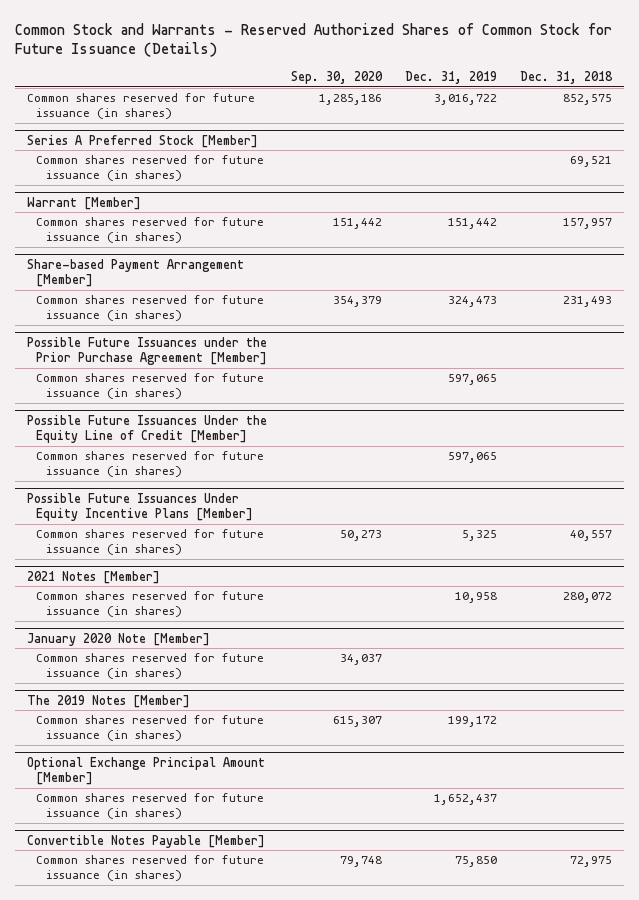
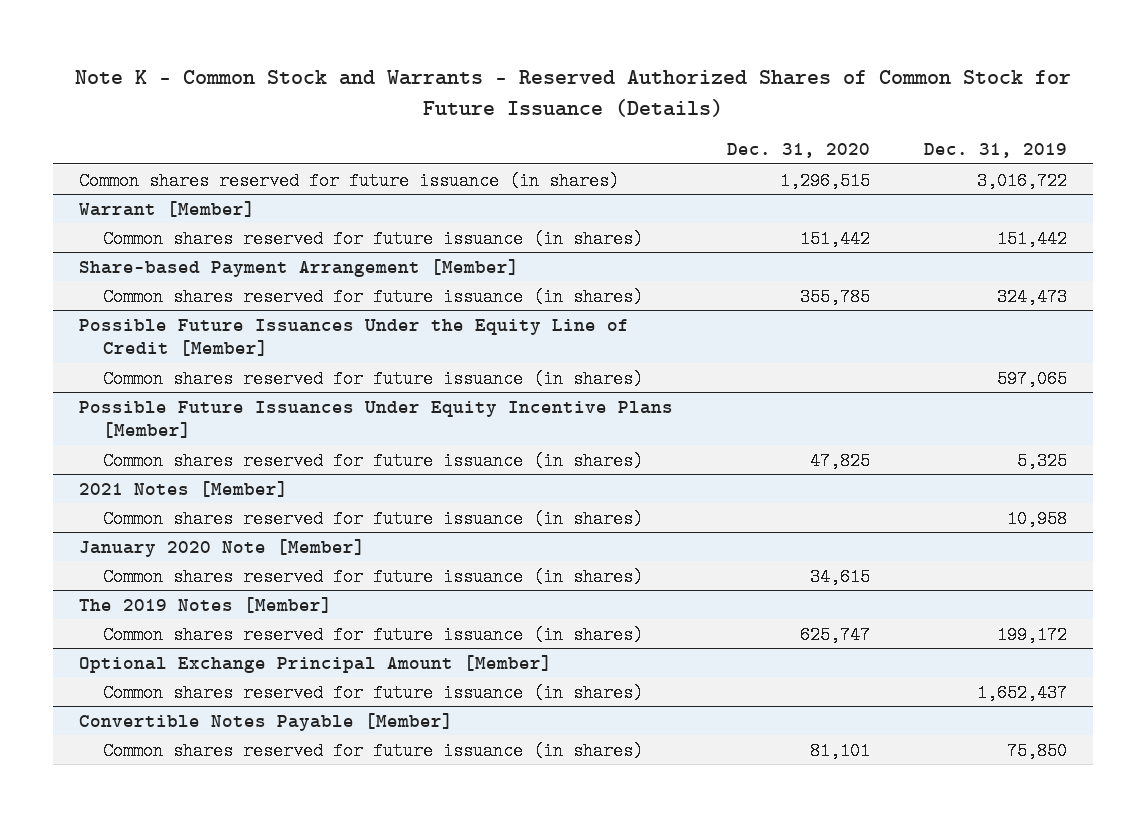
[14,22,612,58] Common Stock and Warrants - Reserved Authorized Shares of Common Stock for Future Issuance (Details) -> [74,69,1071,117] Note K - Common Stock and Warrants - Reserved Authorized Shares of Common Stock for Future Issuance (Details)
[290,71,383,85] Sep. 30, 2020 -> none
[519,71,613,85] Dec. 31, 2018 -> none
none -> [726,143,870,159] Dec. 31, 2020
[26,134,258,148] Series A Preferred Stock [Member] -> none
[36,155,265,182] Common shares reserved for future issuance (in shares) -> none
[26,336,268,366] Possible Future Issuances under the Prior Purchase Agreement [Member] -> none
[36,373,265,400] Common shares reserved for future issuance (in shares) -> none

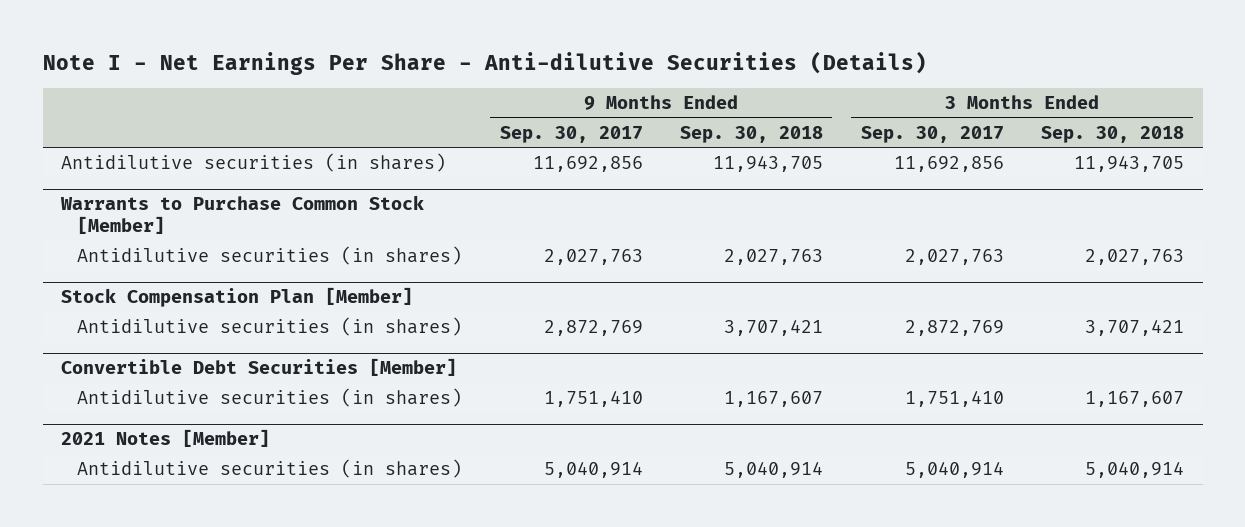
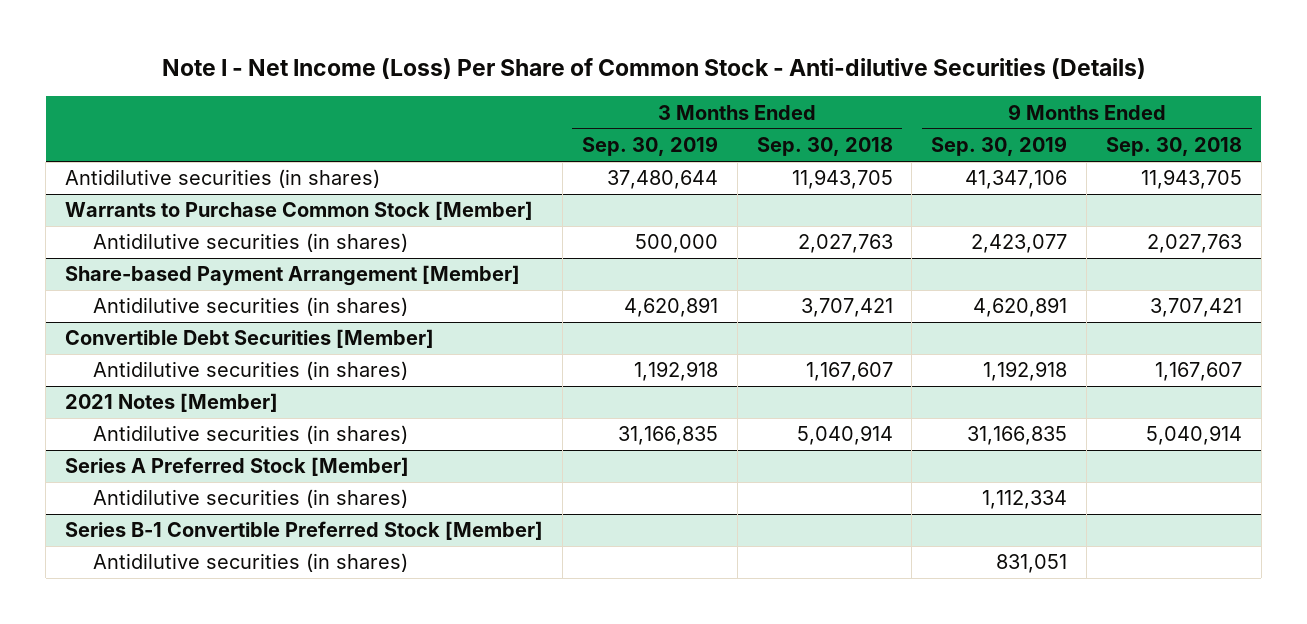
[42,51,927,76] Note I - Net Earnings Per Share - Anti-dilutive Securities (Details) -> [161,58,1146,80] Note I - Net Income (Loss) Per Share of Common Stock - Anti-dilutive Securities (Details)
[499,125,643,143] Sep. 30, 2017 -> none
[860,125,1004,143] Sep. 30, 2017 -> none
none -> [581,136,718,157] Sep. 30, 2019
none -> [931,136,1068,157] Sep. 30, 2019
[61,287,414,308] Stock Compensation Plan [Member] -> [64,265,520,287] Share-based Payment Arrangement [Member]
none -> [64,457,409,477] Series A Preferred Stock [Member]
none -> [93,489,409,509] Antidilutive securities (in shares)
none -> [64,521,543,541] Series B-1 Convertible Preferred Stock [Member]
none -> [93,553,409,573] Antidilutive securities (in shares)

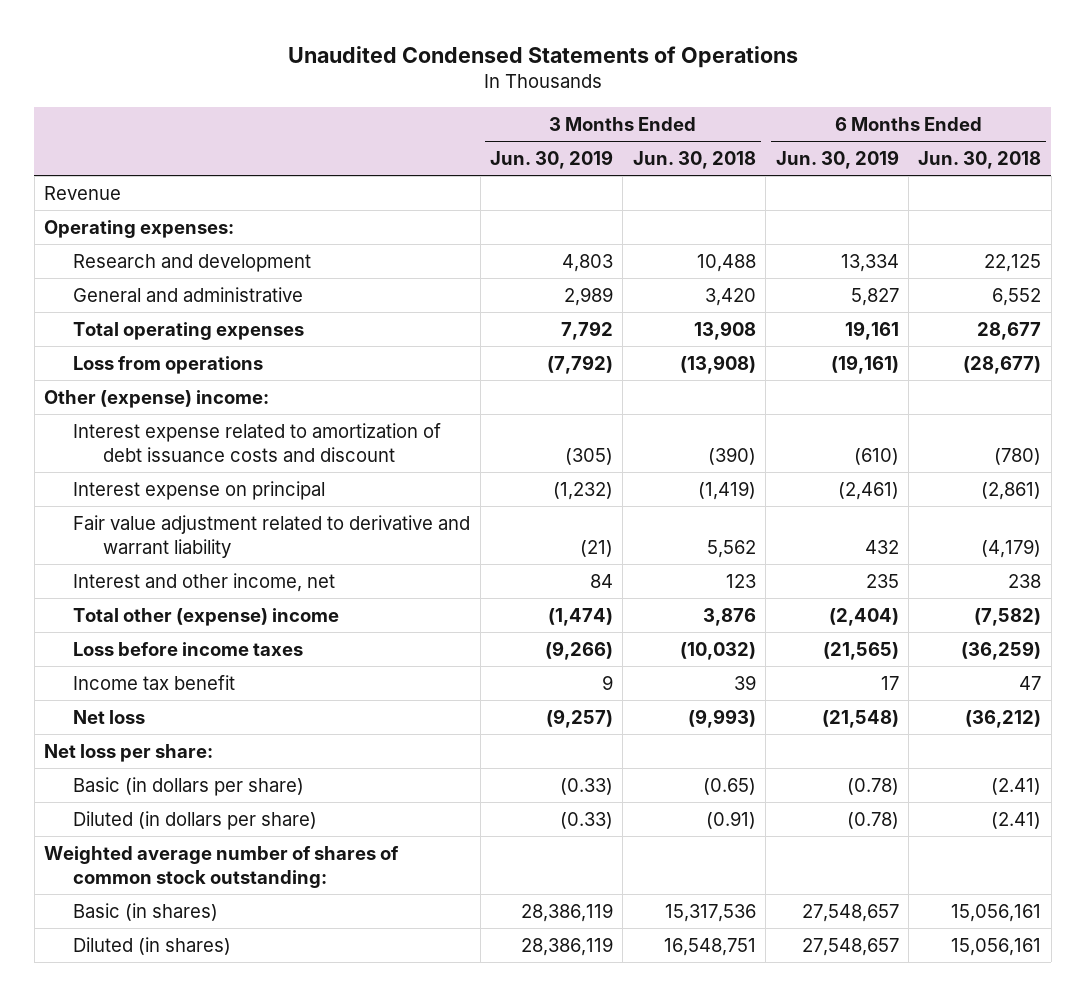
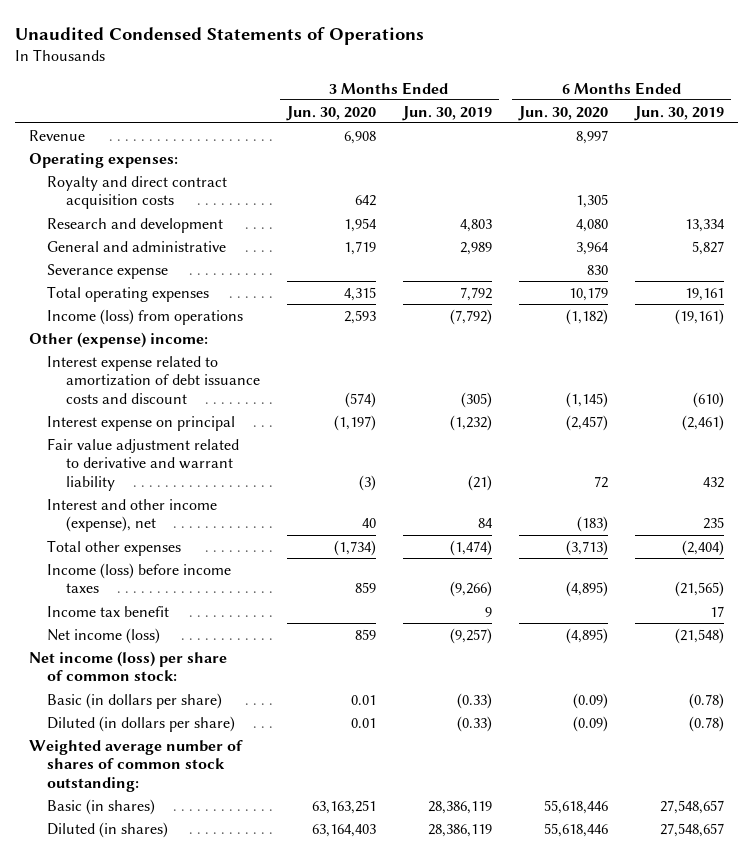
[632,151,756,170] Jun. 30, 2018 -> none
[918,151,1042,170] Jun. 30, 2018 -> none
none -> [285,105,376,121] Jun. 30, 2020
none -> [518,105,609,121] Jun. 30, 2020
none -> [47,175,228,210] Royalty and direct contract acquisition costs
none -> [47,263,169,279] Severance expense
[73,355,264,374] Loss from operations -> [47,308,244,325] Income (loss) from operations
[73,572,336,592] Interest and other income, net -> [47,498,218,533] Interest and other income (expense), net
[73,607,340,626] Total other (expense) income -> [47,539,182,556] Total other expenses
[73,641,304,656] Loss before income taxes -> [47,562,232,594] Income (loss) before income taxes
[73,709,146,724] Net loss -> [47,627,161,644] Net income (loss)
[43,743,213,762] Net loss per share: -> [28,650,227,682] Net income (loss) per share of common stock:

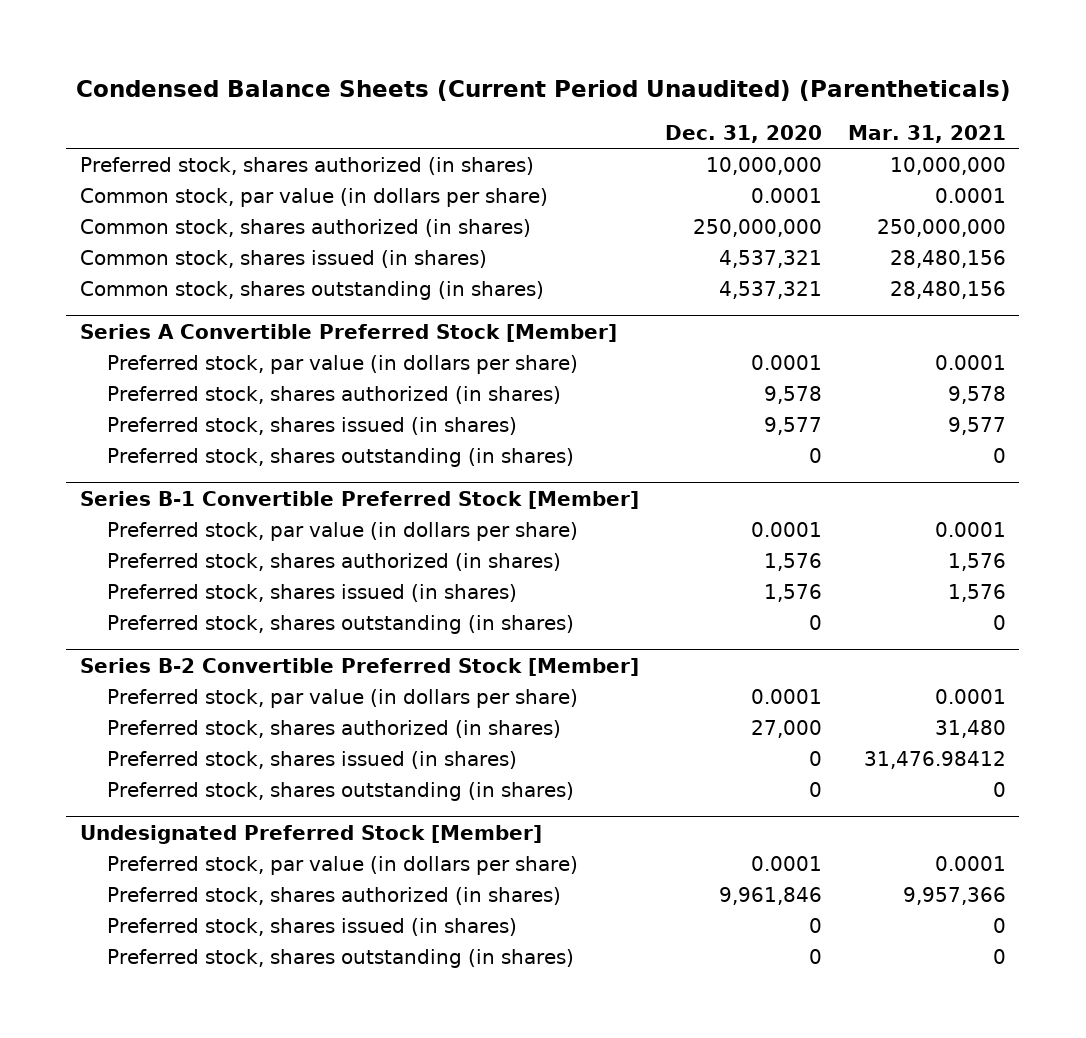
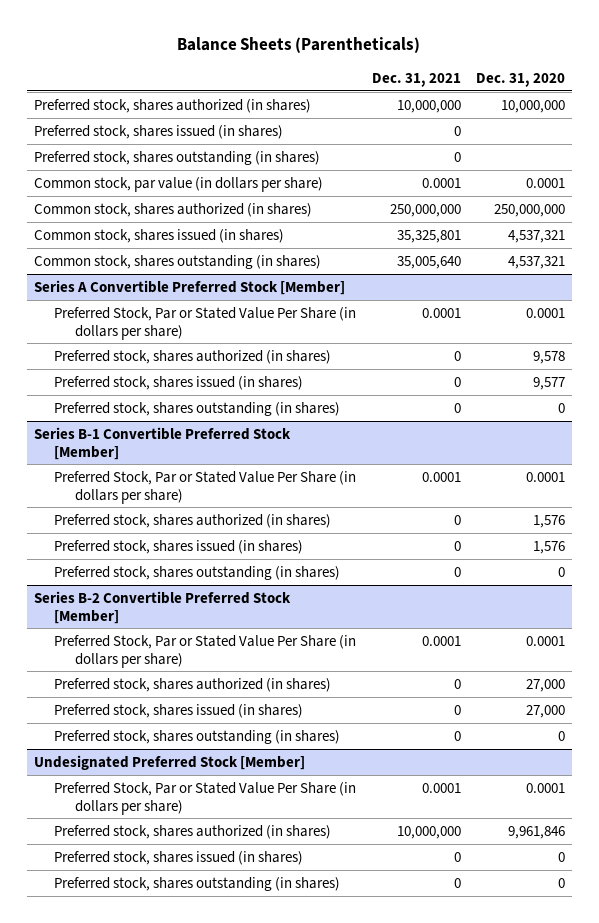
[75,80,1011,102] Condensed Balance Sheets (Current Period Unaudited) (Parentheticals) -> [177,36,421,53] Balance Sheets (Parentheticals)
[848,124,1007,143] Mar. 31, 2021 -> none
none -> [371,72,461,87] Dec. 31, 2021
none -> [34,124,284,139] Preferred stock, shares issued (in shares)
none -> [34,150,321,165] Preferred stock, shares outstanding (in shares)
[107,354,579,374] Preferred stock, par value (in dollars per share) -> [54,306,357,340] Preferred Stock, Par or Stated Value Per Share (in dollars per share)
[107,521,579,541] Preferred stock, par value (in dollars per share) -> [54,470,357,504] Preferred Stock, Par or Stated Value Per Share (in dollars per share)
[107,688,579,708] Preferred stock, par value (in dollars per share) -> [54,634,357,668] Preferred Stock, Par or Stated Value Per Share (in dollars per share)
[808,750,822,766] 0 -> [525,704,565,718] 27,000
[107,855,579,875] Preferred stock, par value (in dollars per share) -> [54,781,357,815] Preferred Stock, Par or Stated Value Per Share (in dollars per share)

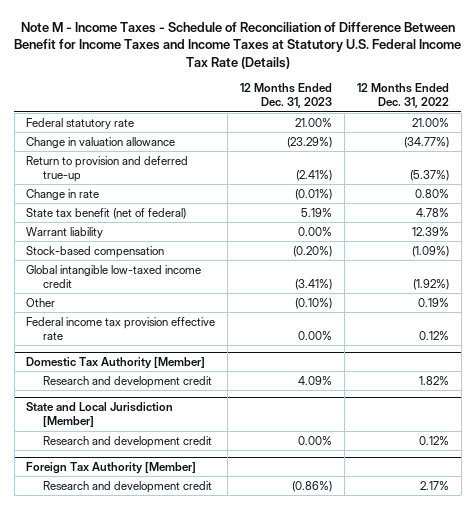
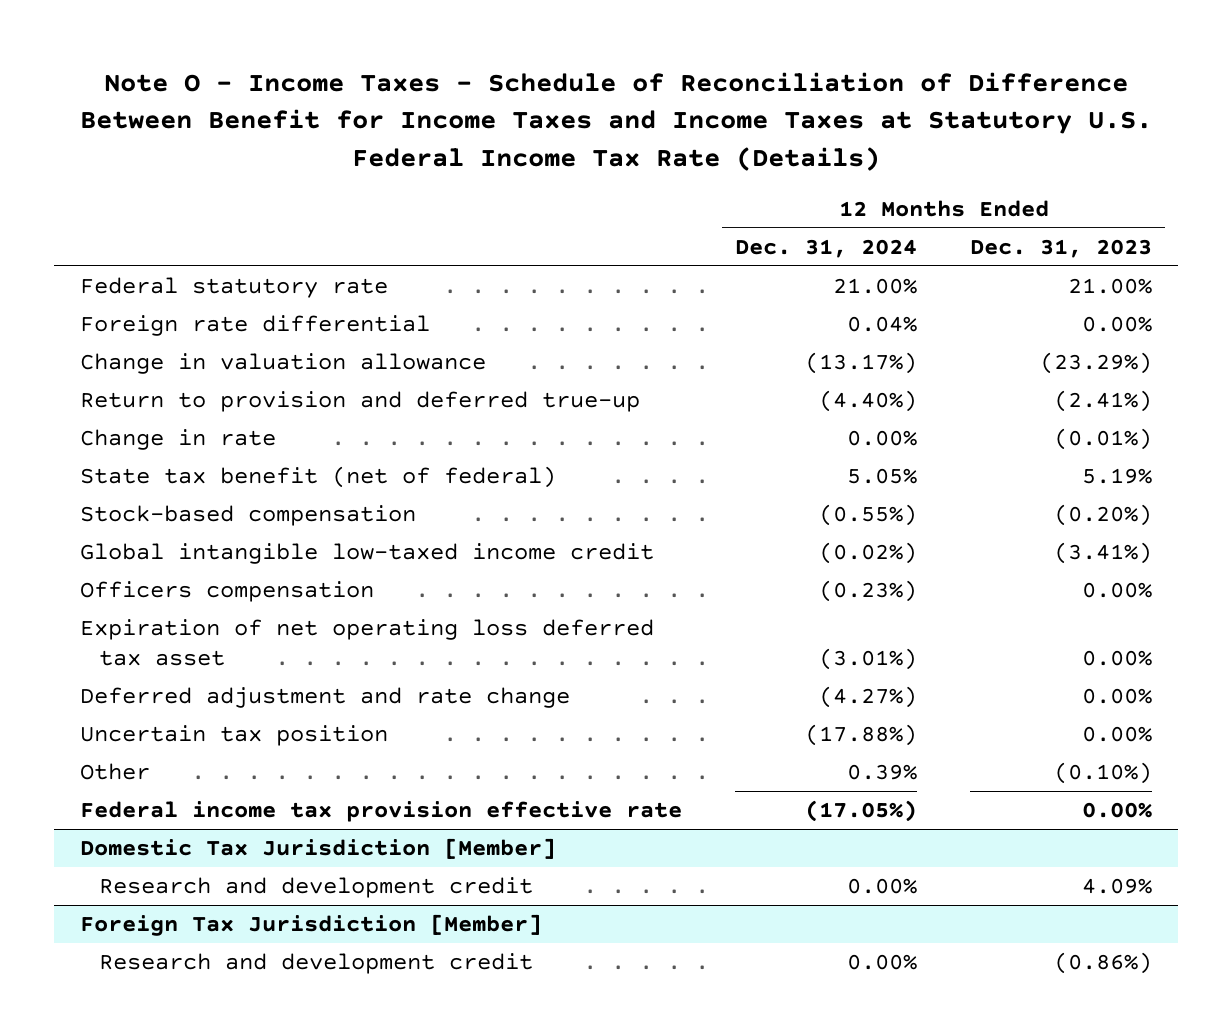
[13,21,461,69] Note M - Income Taxes - Schedule of Reconciliation of Difference Between Benefit for Income Taxes and Income Taxes at Statutory U.S. Federal Income Tax Rate (Details) -> [80,72,1153,171] Note O - Income Taxes - Schedule of Reconciliation of Difference Between Benefit for Income Taxes and Income Taxes at Statutory U.S. Federal Income Tax Rate (Details)
[356,82,449,109] 12 Months Ended Dec. 31, 2022 -> none
none -> [735,238,918,258] Dec. 31, 2024
none -> [80,315,431,337] Foreign rate differential
[26,226,104,238] Warrant liability -> none
none -> [80,581,375,603] Officers compensation
none -> [80,619,655,667] Expiration of net operating loss deferred tax asset
none -> [80,687,571,709] Deferred adjustment and rate change
none -> [80,725,389,747] Uncertain tax position
[26,356,206,369] Domestic Tax Authority [Member] -> [80,838,557,860] Domestic Tax Jurisdiction [Member]
[26,401,174,428] State and Local Jurisdiction [Member] -> none
[42,435,212,448] Research and development credit -> none
[26,461,197,474] Foreign Tax Authority [Member] -> [80,914,543,937] Foreign Tax Jurisdiction [Member]

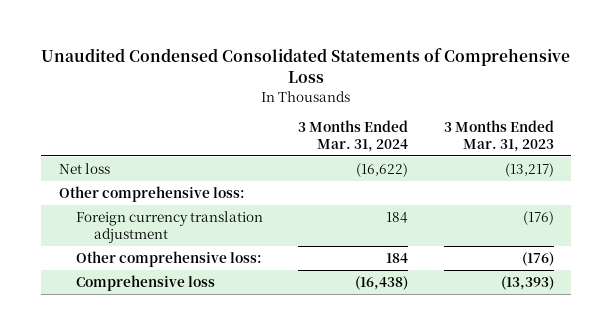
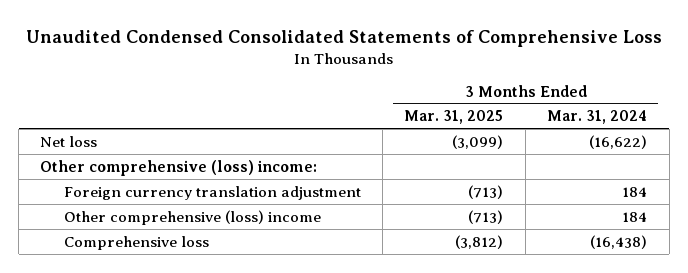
[443,119,554,153] 3 Months Ended Mar. 31, 2023 -> none
none -> [404,110,504,125] Mar. 31, 2025
[58,185,245,202] Other comprehensive loss: -> [40,159,318,176] Other comprehensive (loss) income:
[76,250,263,267] Other comprehensive loss: -> [63,209,321,225] Other comprehensive (loss) income

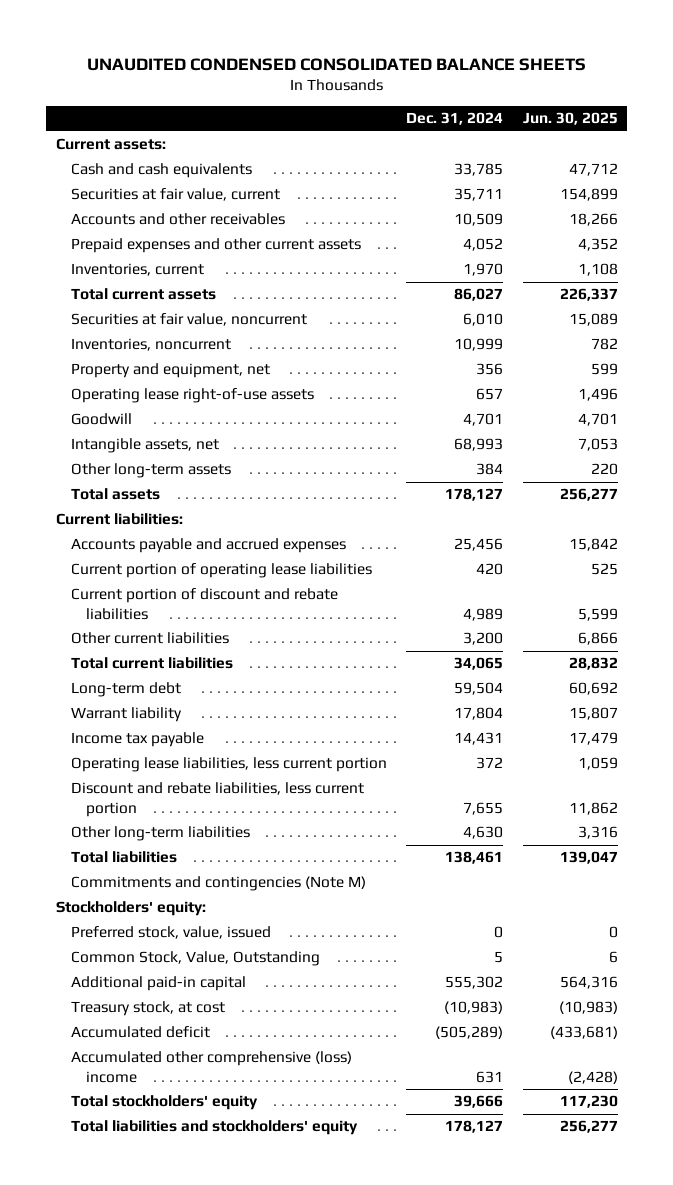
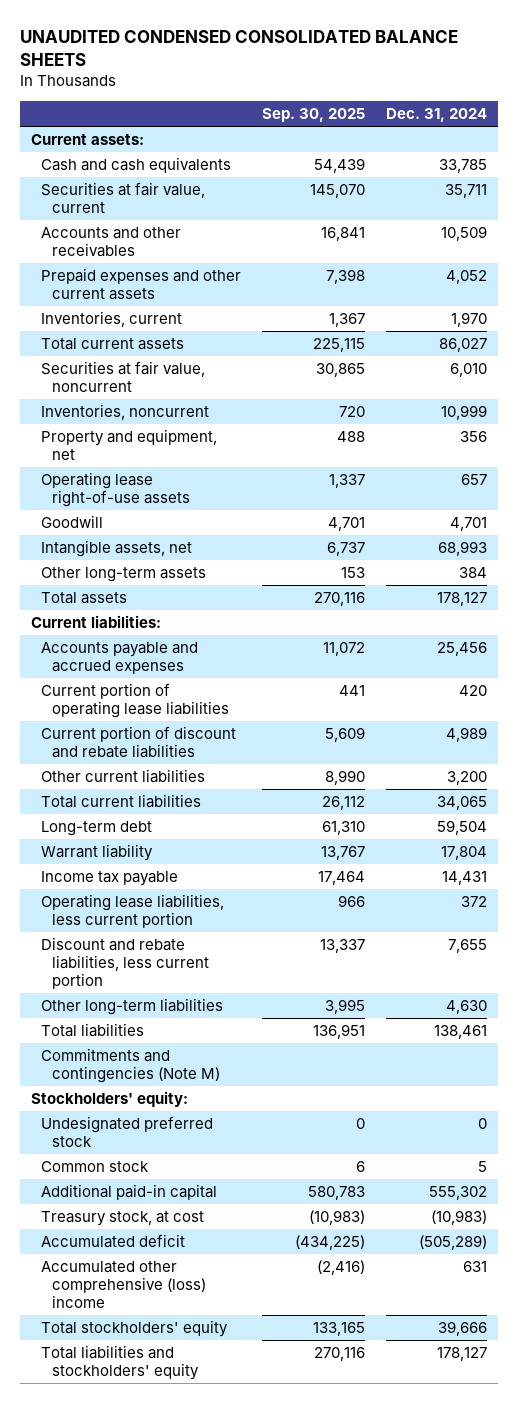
[522,112,618,126] Jun. 30, 2025 -> none
none -> [262,108,366,123] Sep. 30, 2025
[70,926,271,940] Preferred stock, value, issued -> [41,1115,214,1147] Undesignated preferred stock
[70,951,320,967] Common Stock, Value, Outstanding -> [41,1160,150,1172] Common stock

